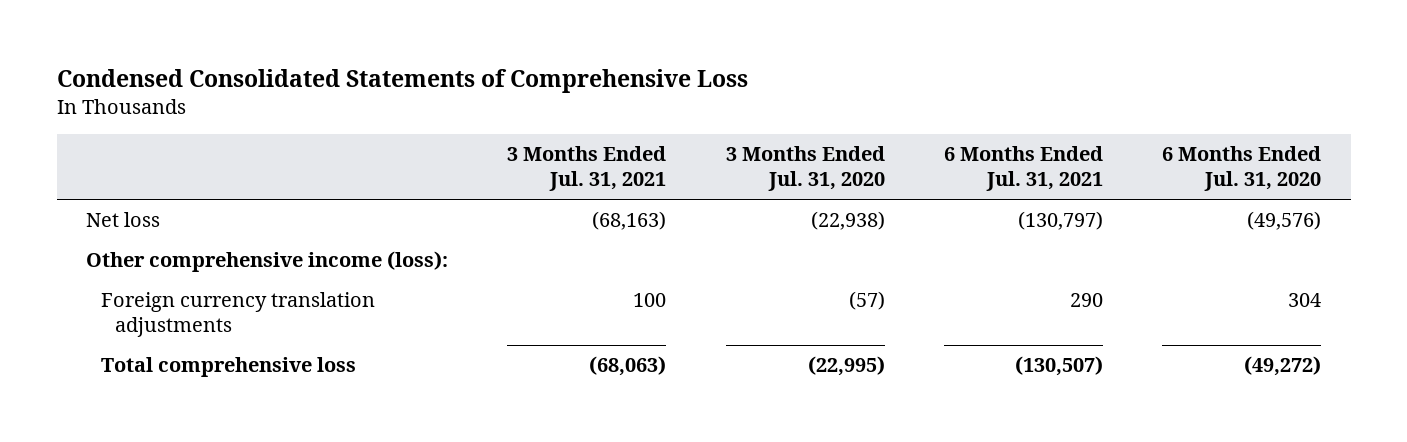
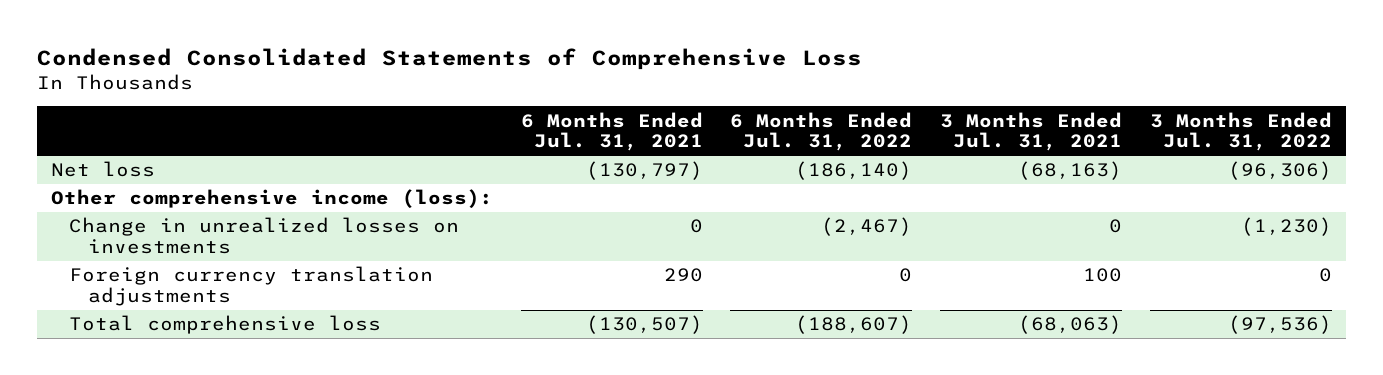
[725,145,885,192] 3 Months Ended Jul. 31, 2020 -> none
[1162,145,1322,192] 6 Months Ended Jul. 31, 2020 -> none
none -> [730,111,913,152] 6 Months Ended Jul. 31, 2022
none -> [1149,111,1332,152] 3 Months Ended Jul. 31, 2022
none -> [69,217,460,254] Change in unrealized losses on investments

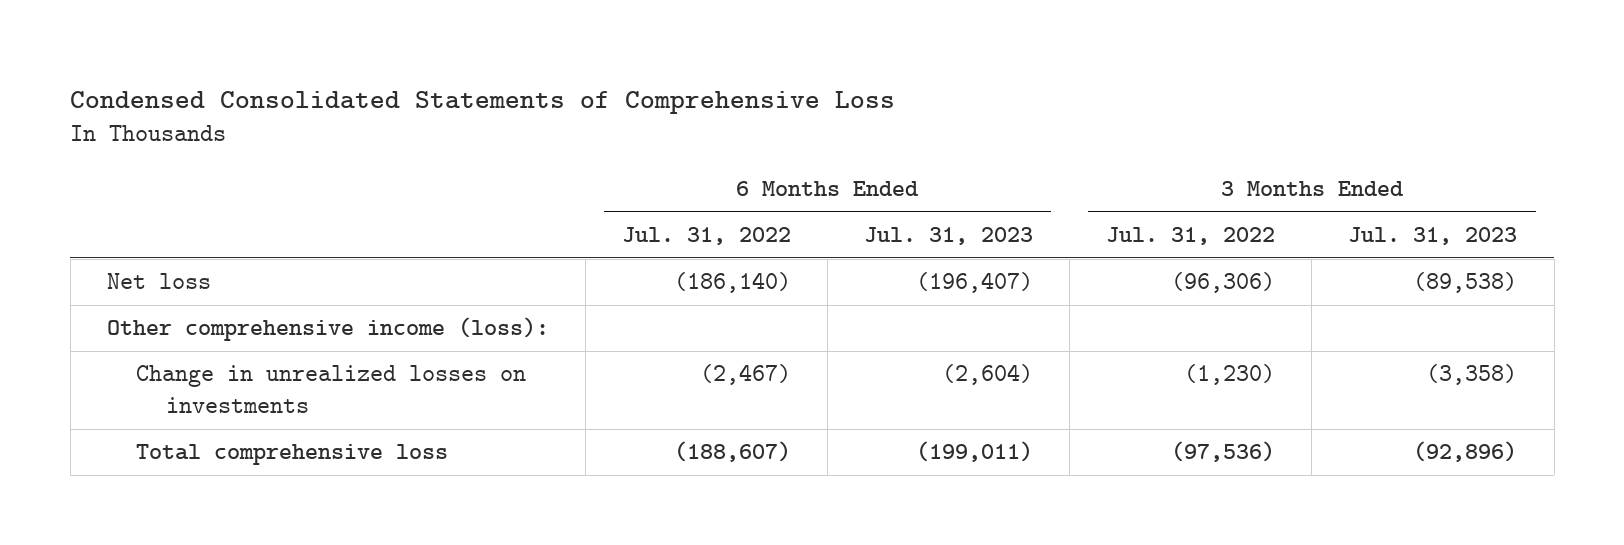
[520,111,703,152] 6 Months Ended Jul. 31, 2021 -> none
[940,111,1123,152] 3 Months Ended Jul. 31, 2021 -> none
none -> [864,227,1034,246] Jul. 31, 2023
none -> [1348,227,1518,246] Jul. 31, 2023
[69,266,434,306] Foreign currency translation adjustments -> none

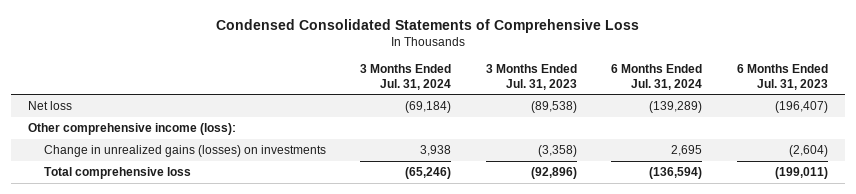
[621,227,791,246] Jul. 31, 2022 -> none
[1106,227,1276,246] Jul. 31, 2022 -> none
none -> [360,64,452,90] 3 Months Ended Jul. 31, 2024
none -> [611,64,703,90] 6 Months Ended Jul. 31, 2024
[136,365,527,414] Change in unrealized losses on investments -> [43,145,326,158] Change in unrealized gains (losses) on investments

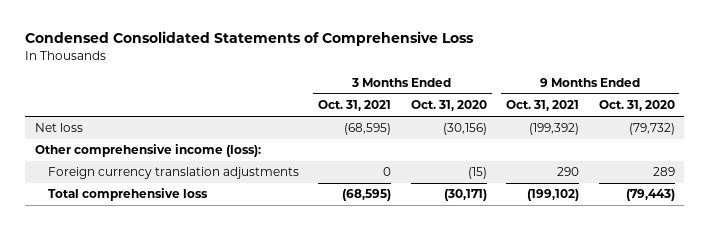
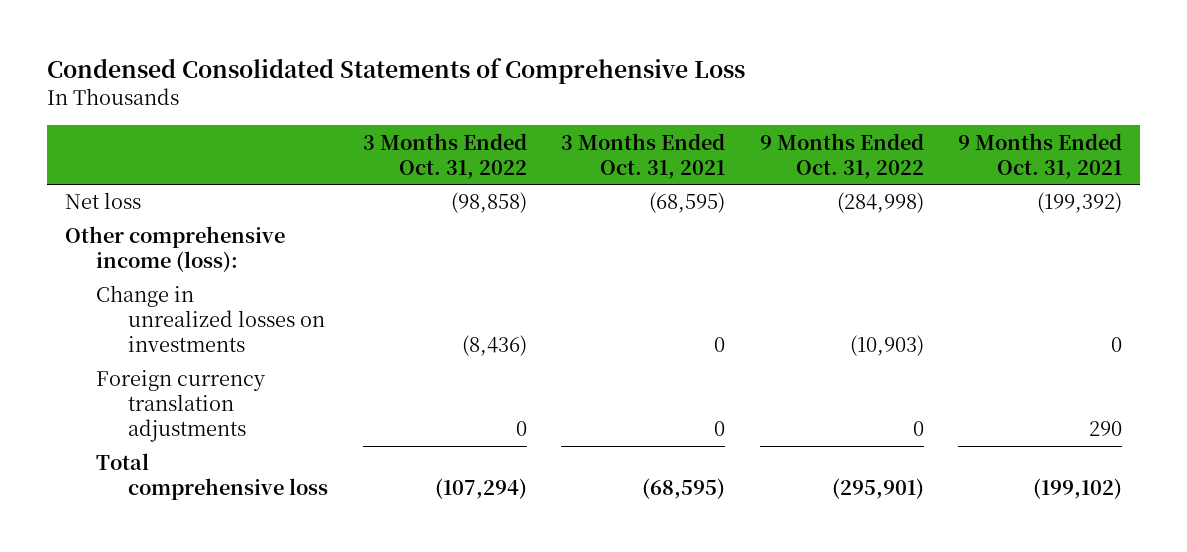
[410,100,487,112] Oct. 31, 2020 -> none
[598,100,675,112] Oct. 31, 2020 -> none
none -> [362,132,527,179] 3 Months Ended Oct. 31, 2022
none -> [759,132,924,179] 9 Months Ended Oct. 31, 2022
none -> [96,285,326,353] Change in unrealized losses on investments

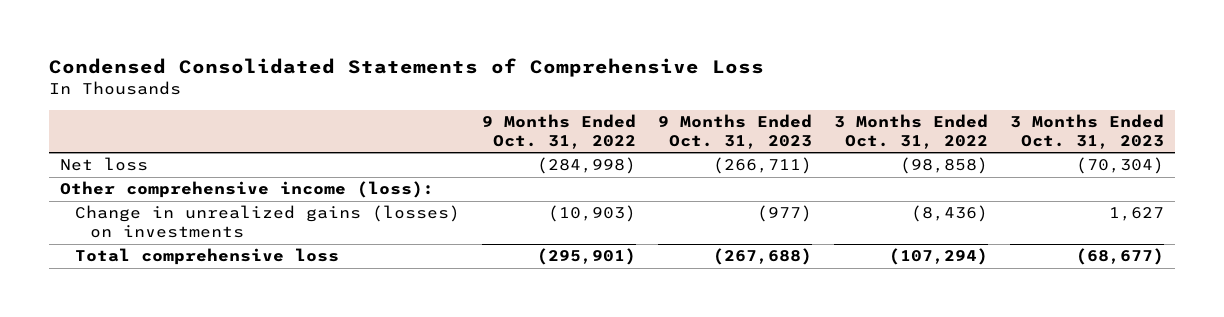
[561,132,726,179] 3 Months Ended Oct. 31, 2021 -> none
[958,132,1123,179] 9 Months Ended Oct. 31, 2021 -> none
none -> [657,113,812,149] 9 Months Ended Oct. 31, 2023
none -> [1009,113,1164,149] 3 Months Ended Oct. 31, 2023
[96,370,267,443] Foreign currency translation adjustments -> none
[96,285,326,353] Change in unrealized losses on investments -> [75,205,461,239] Change in unrealized gains (losses) on investments

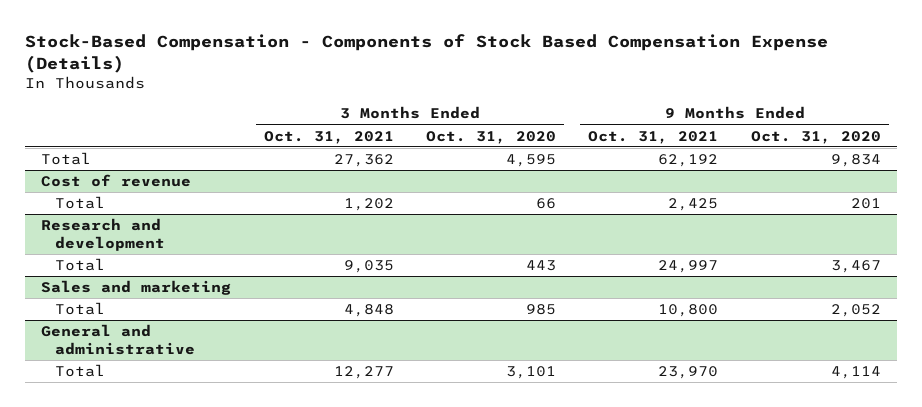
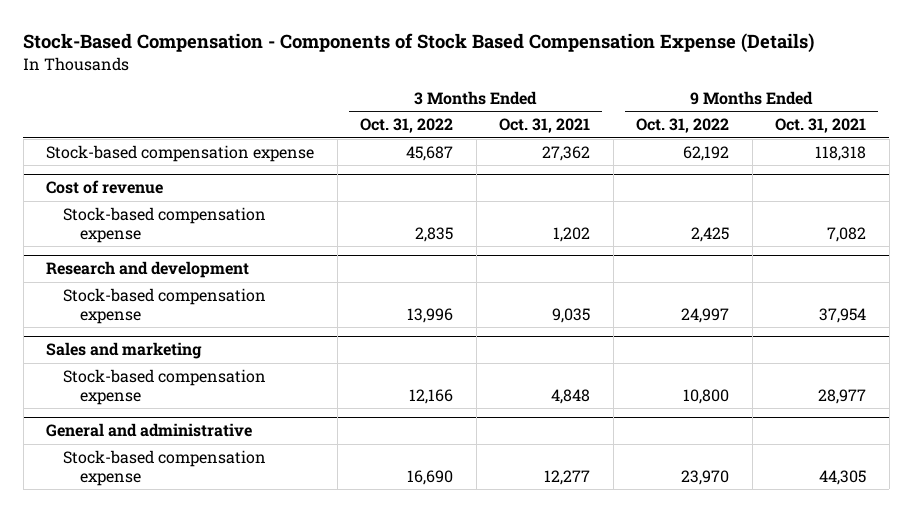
[426,130,557,144] Oct. 31, 2020 -> none
[750,130,881,144] Oct. 31, 2020 -> none
none -> [360,118,454,134] Oct. 31, 2022
none -> [636,118,730,134] Oct. 31, 2022
[41,152,92,166] Total -> none
none -> [46,144,315,162] Stock-based compensation expense
[54,196,105,210] Total -> none
none -> [63,206,267,244] Stock-based compensation expense
[54,258,105,272] Total -> none
none -> [63,287,267,325] Stock-based compensation expense
[54,302,105,316] Total -> none
none -> [63,368,267,406] Stock-based compensation expense
[54,364,105,378] Total -> none
none -> [63,449,267,487] Stock-based compensation expense

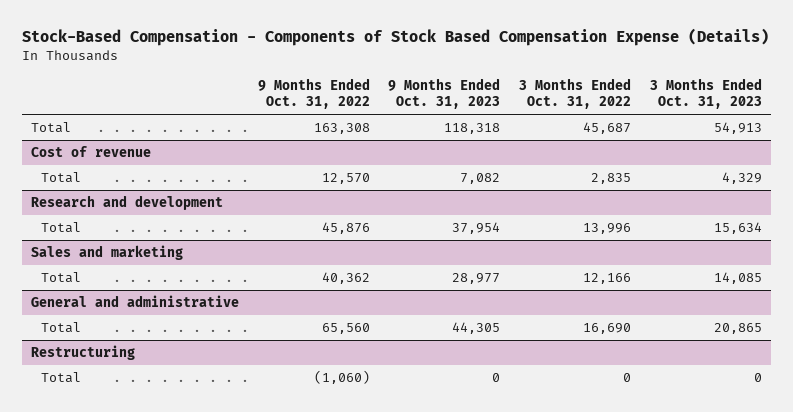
[499,118,591,134] Oct. 31, 2021 -> none
[775,118,867,134] Oct. 31, 2021 -> none
none -> [388,78,501,110] 9 Months Ended Oct. 31, 2023
none -> [649,78,762,110] 3 Months Ended Oct. 31, 2023
[46,144,315,162] Stock-based compensation expense -> none
none -> [31,122,72,134] Total
[63,206,267,244] Stock-based compensation expense -> none
none -> [40,172,81,184] Total
[63,287,267,325] Stock-based compensation expense -> none
none -> [40,222,81,234] Total
[63,368,267,406] Stock-based compensation expense -> none
none -> [40,272,81,284] Total
[63,449,267,487] Stock-based compensation expense -> none
none -> [40,322,81,334] Total
none -> [31,345,136,361] Restructuring
none -> [40,372,81,384] Total

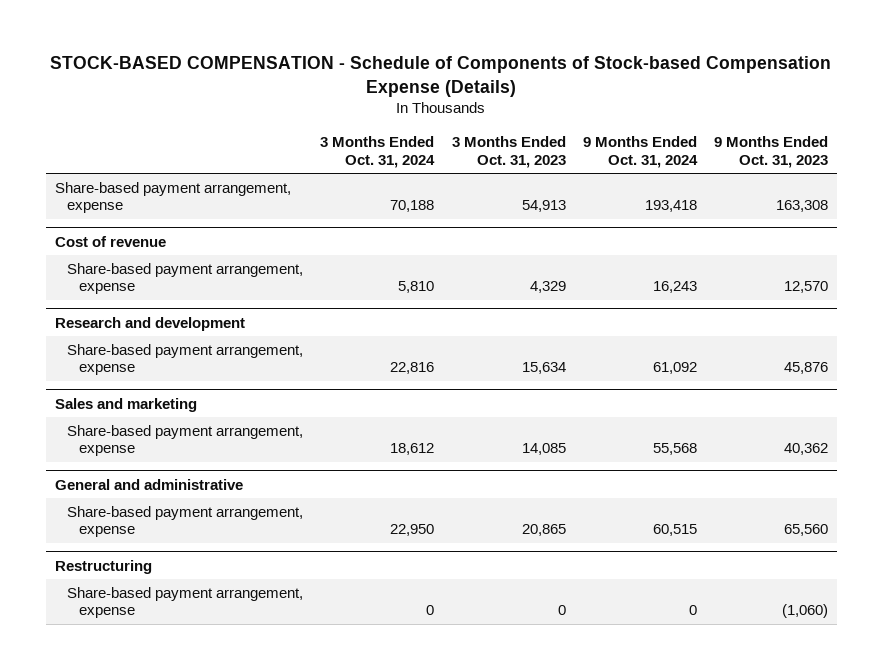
[21,28,769,47] Stock-Based Compensation - Components of Stock Based Compensation Expense (Details) -> [50,56,832,97] STOCK-BASED COMPENSATION - Schedule of Components of Stock-based Compensation Expense (Details)
[257,78,370,110] 9 Months Ended Oct. 31, 2022 -> none
[519,78,632,110] 3 Months Ended Oct. 31, 2022 -> none
none -> [320,136,436,168] 3 Months Ended Oct. 31, 2024
none -> [582,136,698,168] 9 Months Ended Oct. 31, 2024
[31,122,72,134] Total -> none
none -> [54,181,291,214] Share-based payment arrangement, expense
[40,172,81,184] Total -> none
none -> [66,262,303,295] Share-based payment arrangement, expense
[40,222,81,234] Total -> none
none -> [66,343,303,376] Share-based payment arrangement, expense
[40,272,81,284] Total -> none
none -> [66,424,303,457] Share-based payment arrangement, expense
[40,322,81,334] Total -> none
none -> [66,505,303,538] Share-based payment arrangement, expense
[40,372,81,384] Total -> none
none -> [66,586,303,619] Share-based payment arrangement, expense

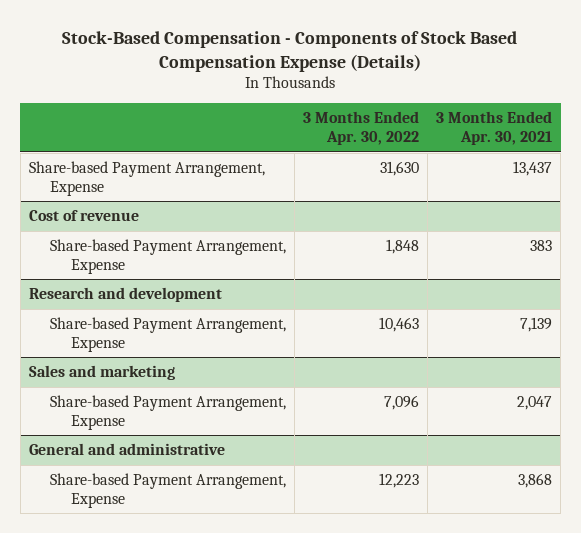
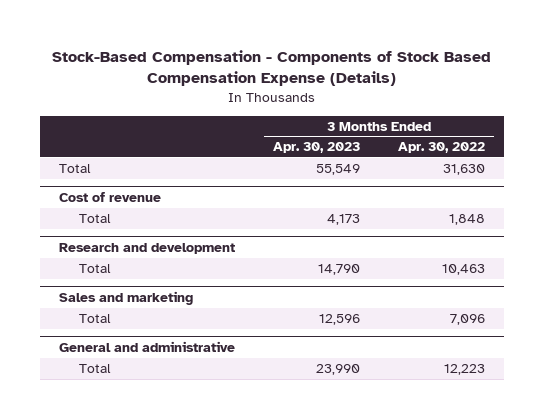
[436,111,553,146] 3 Months Ended Apr. 30, 2021 -> none
none -> [272,142,360,154] Apr. 30, 2023
[28,160,265,196] Share-based Payment Arrangement, Expense -> [59,164,92,174] Total
[49,238,286,274] Share-based Payment Arrangement, Expense -> [79,214,112,224] Total
[49,316,286,352] Share-based Payment Arrangement, Expense -> [79,264,112,274] Total
[49,394,286,430] Share-based Payment Arrangement, Expense -> [79,314,112,324] Total
[49,472,286,508] Share-based Payment Arrangement, Expense -> [79,364,112,374] Total

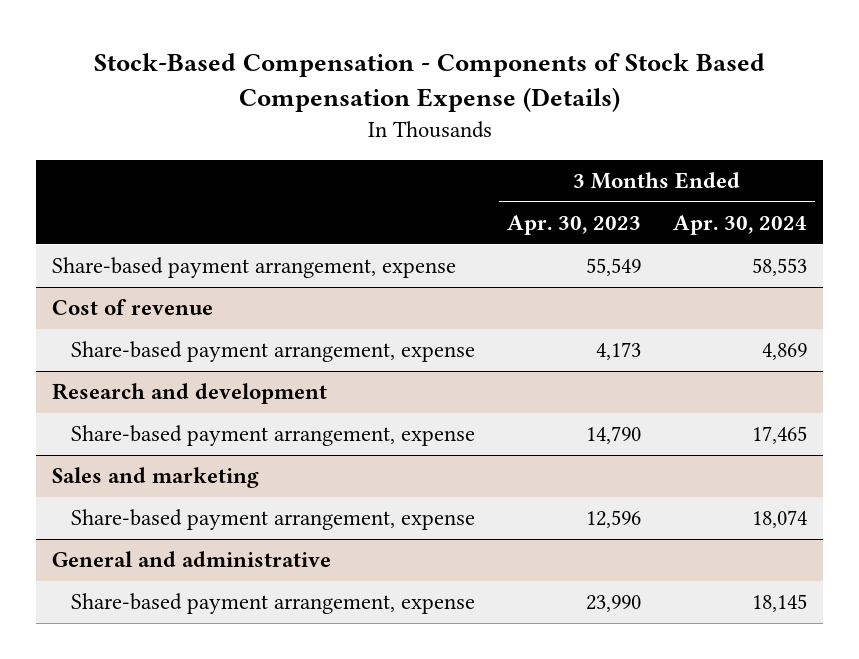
[397,142,485,154] Apr. 30, 2022 -> none
none -> [673,215,808,236] Apr. 30, 2024
[59,164,92,174] Total -> [51,257,456,279] Share-based payment arrangement, expense
[79,214,112,224] Total -> [71,341,476,363] Share-based payment arrangement, expense
[79,264,112,274] Total -> [71,425,476,447] Share-based payment arrangement, expense
[79,314,112,324] Total -> [71,509,476,531] Share-based payment arrangement, expense
[79,364,112,374] Total -> [71,593,476,615] Share-based payment arrangement, expense

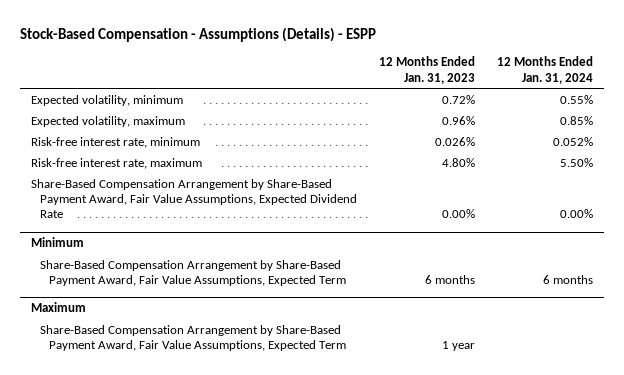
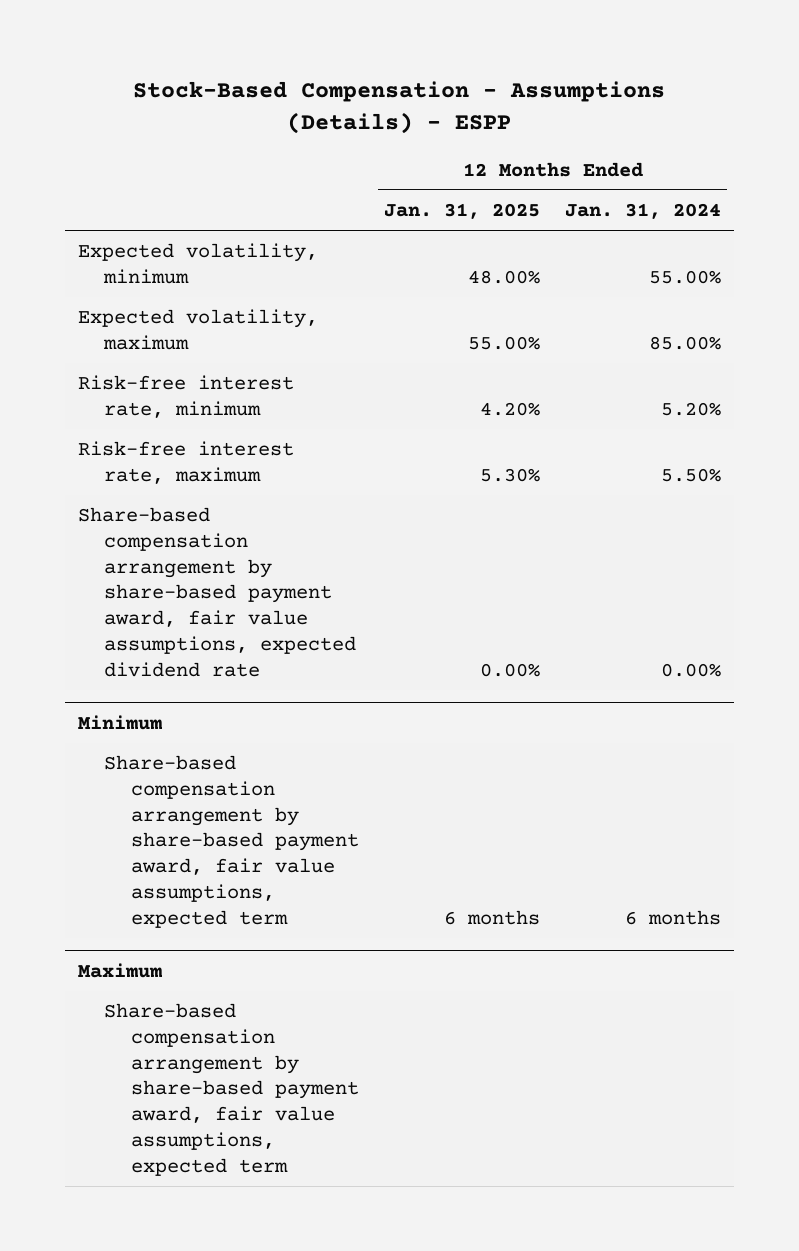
[378,56,475,84] 12 Months Ended Jan. 31, 2023 -> none
none -> [384,202,541,219] Jan. 31, 2025
[559,94,593,104] 0.55% -> [649,269,722,284] 55.00%
[559,115,593,125] 0.85% -> [649,335,722,350] 85.00%
[552,136,593,146] 0.052% -> [661,401,722,416] 5.20%
[30,178,357,218] Share-Based Compensation Arrangement by Share-Based Payment Award, Fair Value Assumptions, Expected Dividend Rate -> [77,507,357,677] Share-based compensation arrangement by share-based payment award, fair value assumptions, expected dividend rate
[39,259,346,286] Share-Based Compensation Arrangement by Share-Based Payment Award, Fair Value Assumptions, Expected Term -> [104,755,360,928] Share-based compensation arrangement by share-based payment award, fair value assumptions, expected term
[39,324,346,351] Share-Based Compensation Arrangement by Share-Based Payment Award, Fair Value Assumptions, Expected Term -> [104,1003,360,1176] Share-based compensation arrangement by share-based payment award, fair value assumptions, expected term

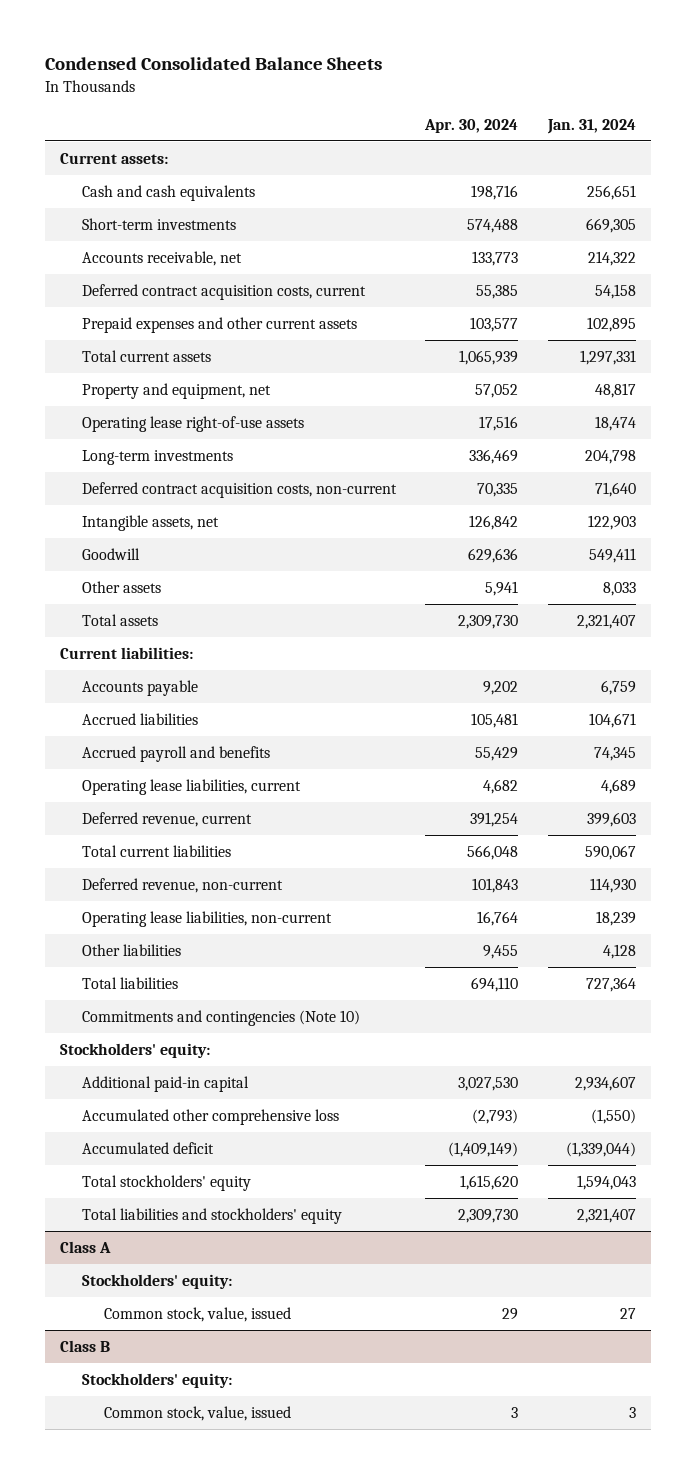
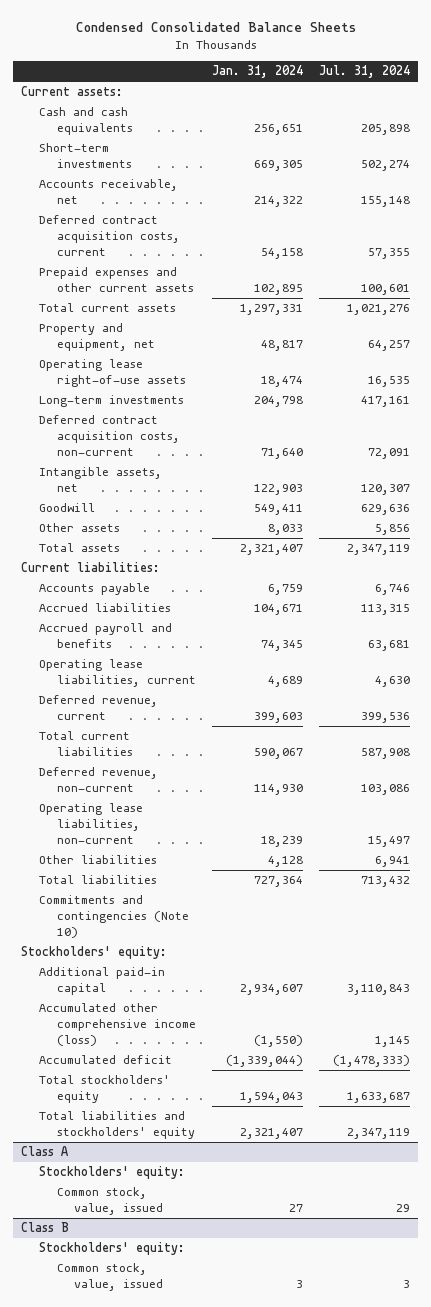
[424,118,519,133] Apr. 30, 2024 -> none
none -> [319,65,411,79] Jul. 31, 2024
[81,1108,339,1125] Accumulated other comprehensive loss -> [38,1003,196,1046] Accumulated other comprehensive income (loss)

